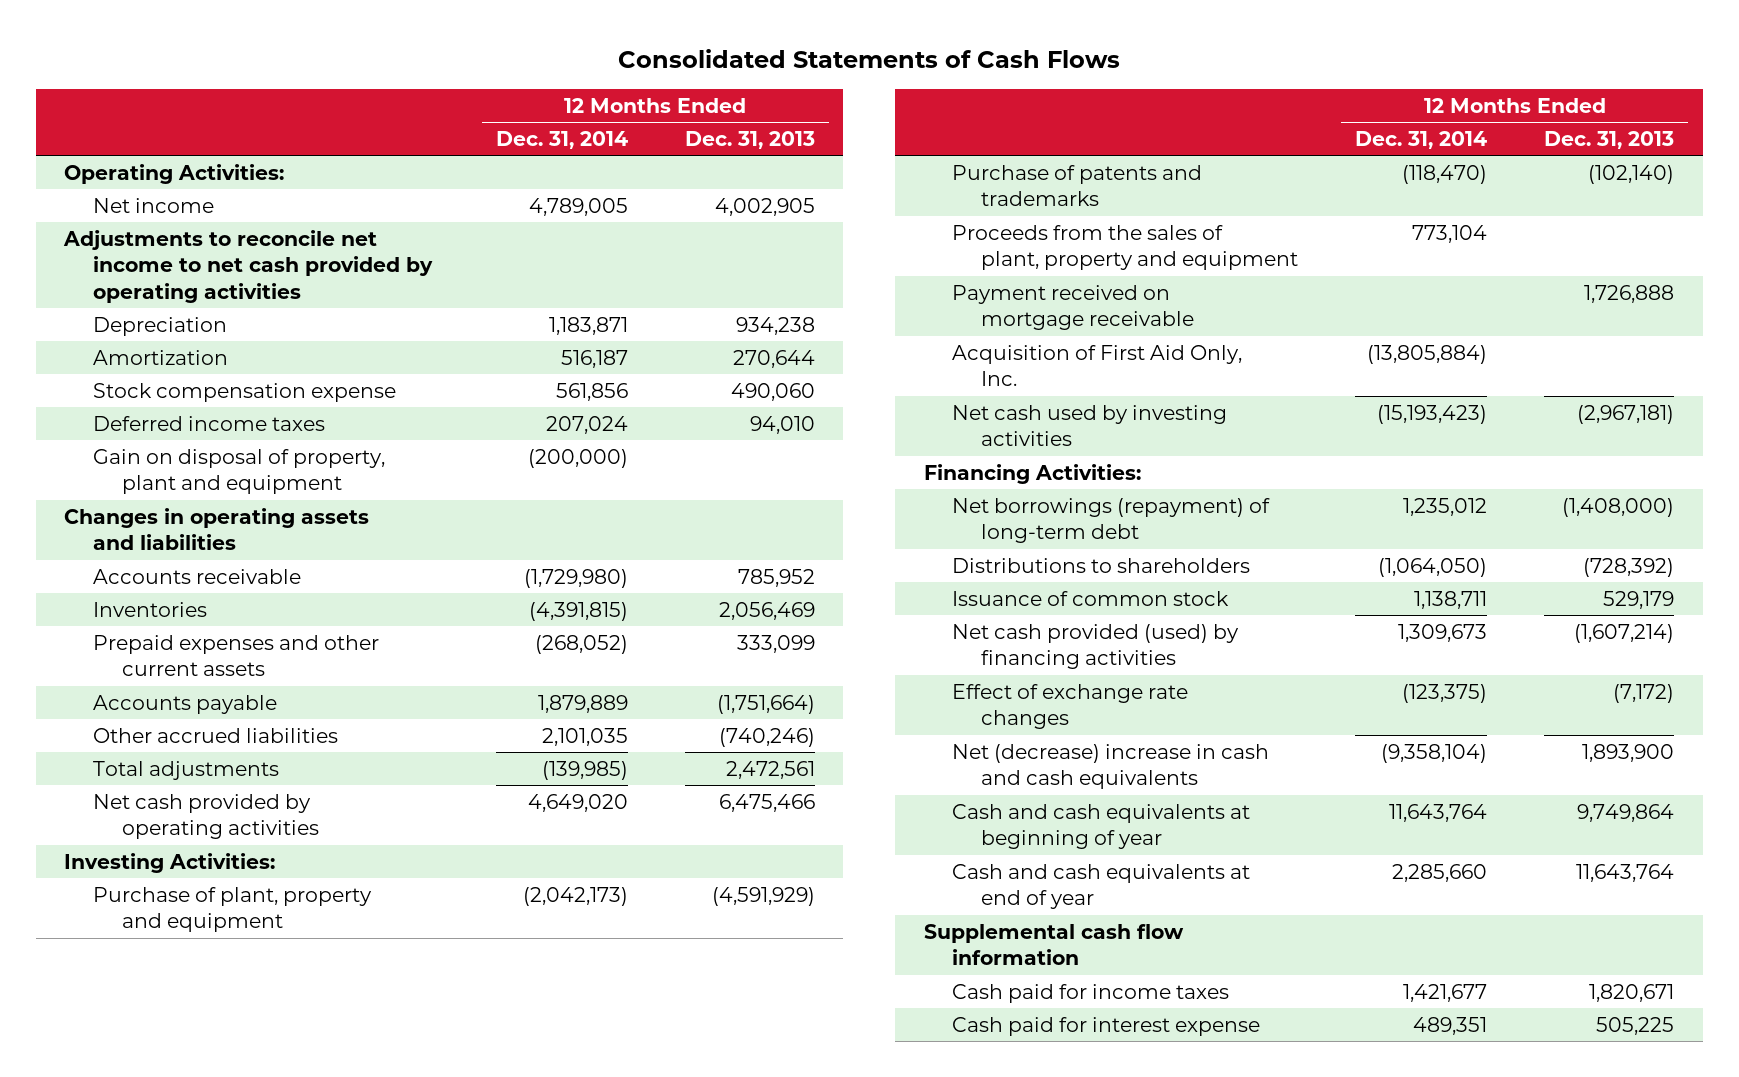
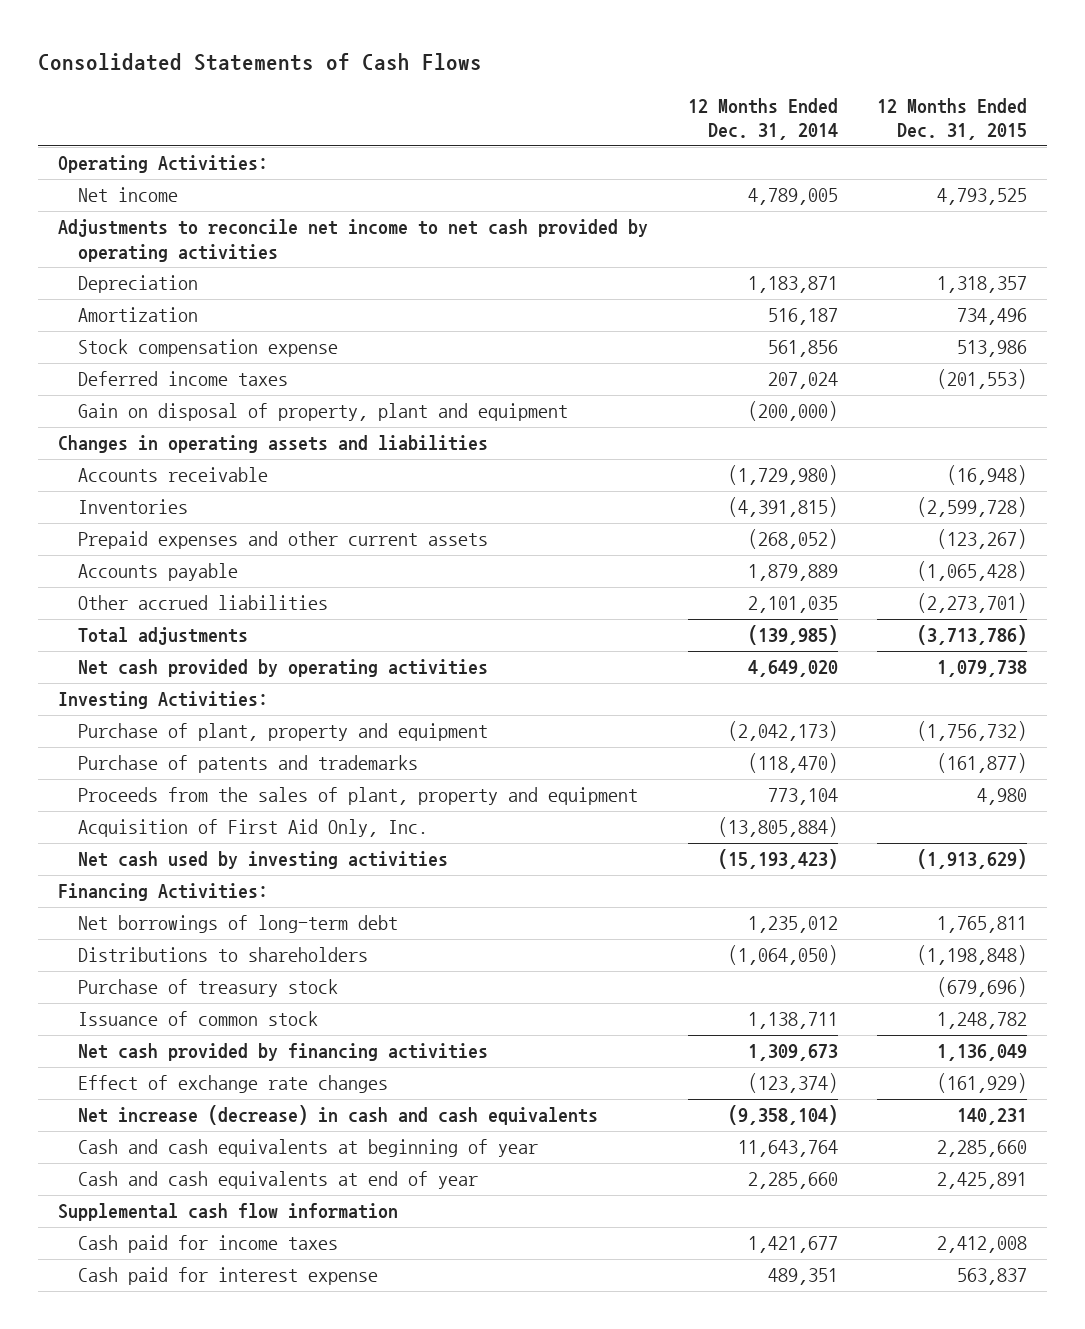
[684,130,815,149] Dec. 31, 2013 -> none
none -> [877,97,1028,141] 12 Months Ended Dec. 31, 2015
[952,284,1195,331] Payment received on mortgage receivable -> none
[952,497,1271,544] Net borrowings (repayment) of long-term debt -> [78,915,399,934] Net borrowings of long-term debt
none -> [78,979,339,998] Purchase of treasury stock
[952,623,1240,670] Net cash provided (used) by financing activities -> [78,1043,489,1062] Net cash provided by financing activities
[1402,683,1488,703] (123,375) -> [747,1073,838,1094] (123,374)
[952,743,1270,790] Net (decrease) increase in cash and cash equivalents -> [78,1105,599,1126] Net increase (decrease) in cash and cash equivalents

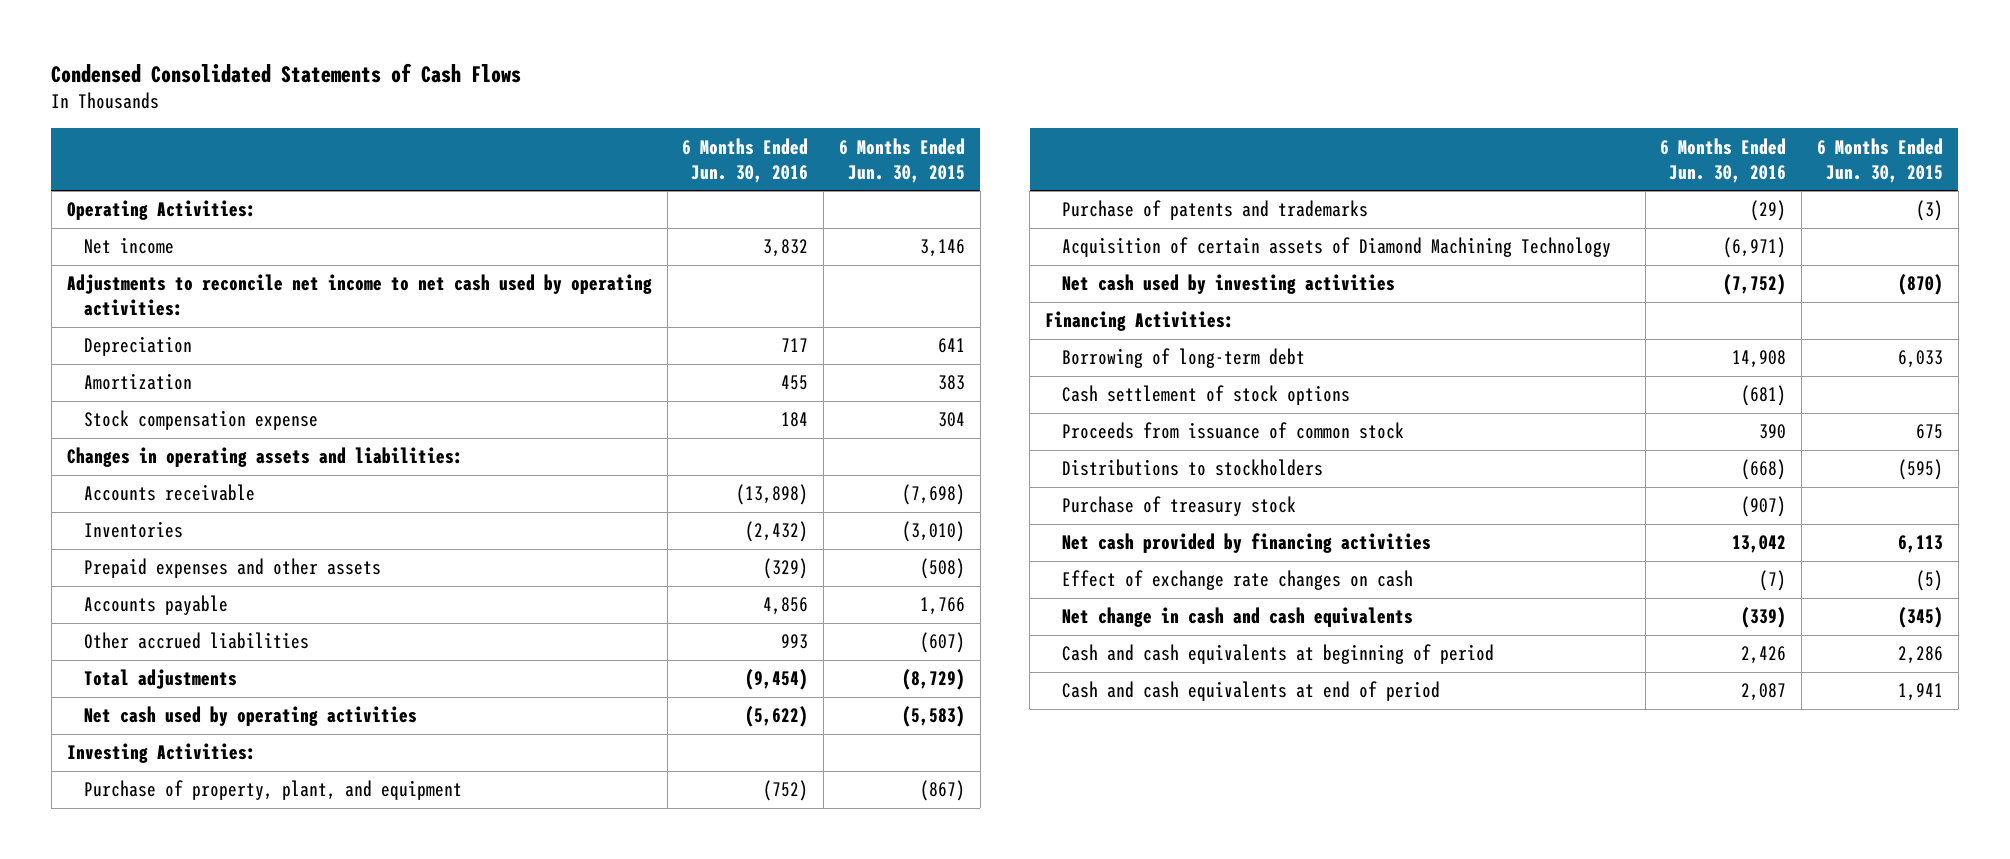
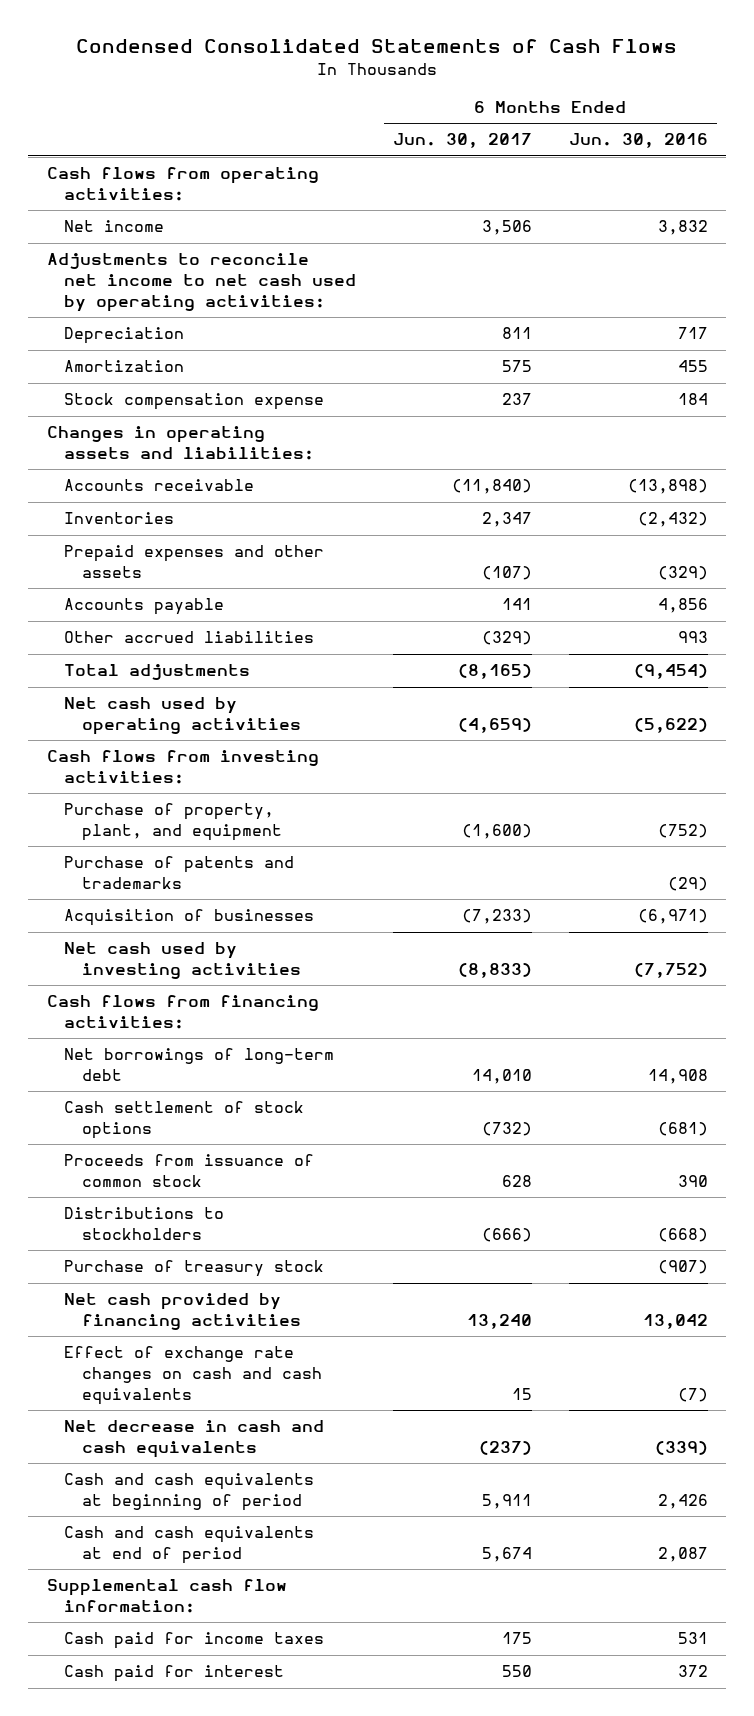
[839,137,966,183] 6 Months Ended Jun. 30, 2015 -> none
none -> [393,133,533,149] Jun. 30, 2017
[66,200,256,221] Operating Activities: -> [46,167,319,201] Cash flows from operating activities:
[66,743,256,764] Investing Activities: -> [46,750,319,784] Cash flows from investing activities:
[1061,237,1611,258] Acquisition of certain assets of Diamond Machining Technology -> [64,909,315,927] Acquisition of businesses
[1044,311,1234,332] Financing Activities: -> [46,995,319,1029] Cash flows from financing activities:
[1061,348,1305,369] Borrowing of long-term debt -> [64,1048,335,1081] Net borrowings of long-term debt
[1061,570,1413,591] Effect of exchange rate changes on cash -> [64,1346,323,1405] Effect of exchange rate changes on cash and cash equivalents
[1061,607,1413,628] Net change in cash and cash equivalents -> [64,1420,325,1458] Net decrease in cash and cash equivalents
none -> [46,1579,287,1613] Supplemental cash flow information:
none -> [64,1632,325,1650] Cash paid for income taxes
none -> [64,1665,285,1683] Cash paid for interest

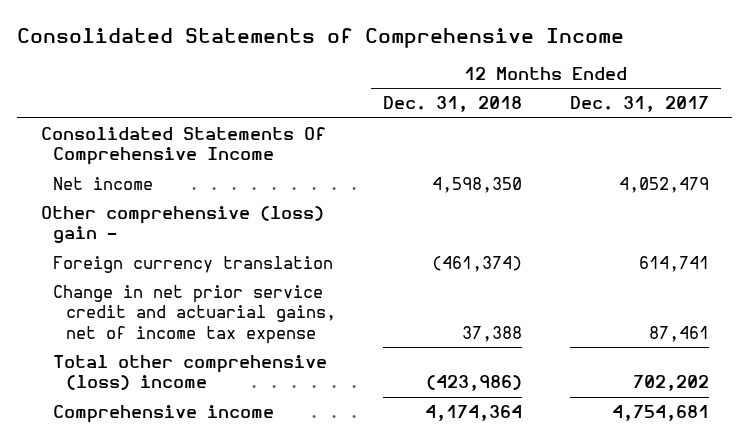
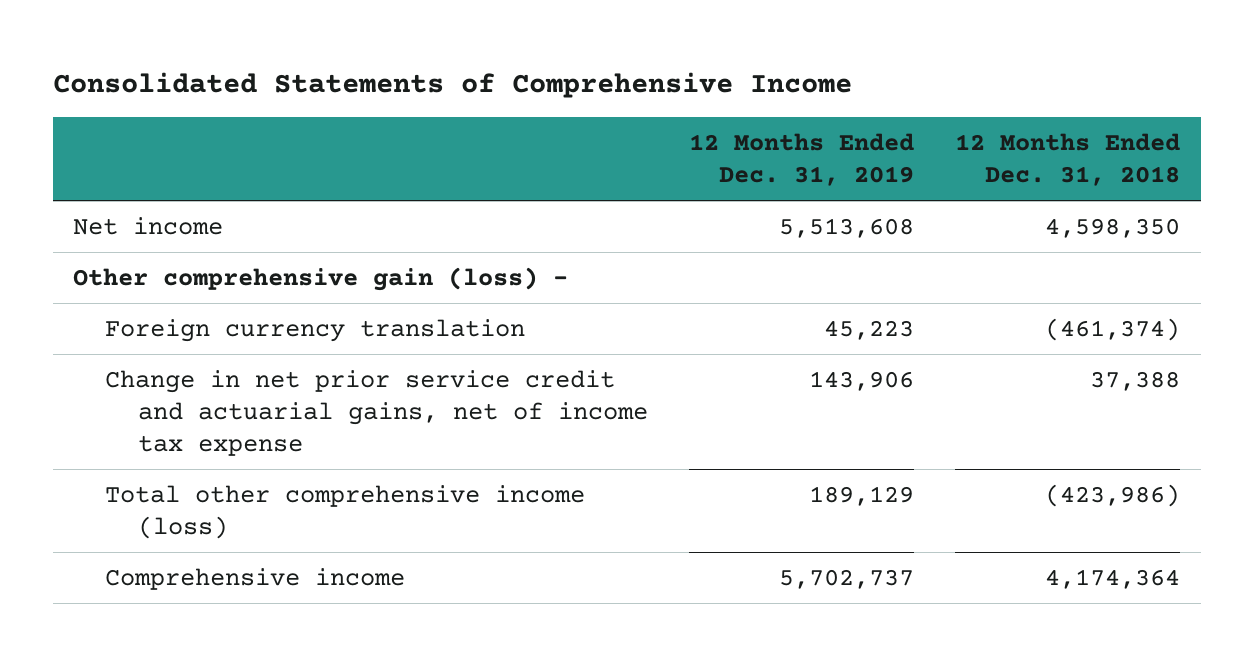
[569,96,709,113] Dec. 31, 2017 -> none
none -> [689,132,915,187] 12 Months Ended Dec. 31, 2019
[40,126,326,166] Consolidated Statements Of Comprehensive Income -> none
[40,205,324,244] Other comprehensive (loss) gain - -> [73,266,569,291] Other comprehensive gain (loss) -
[53,354,328,391] Total other comprehensive (loss) income -> [105,484,586,540] Total other comprehensive income (loss)

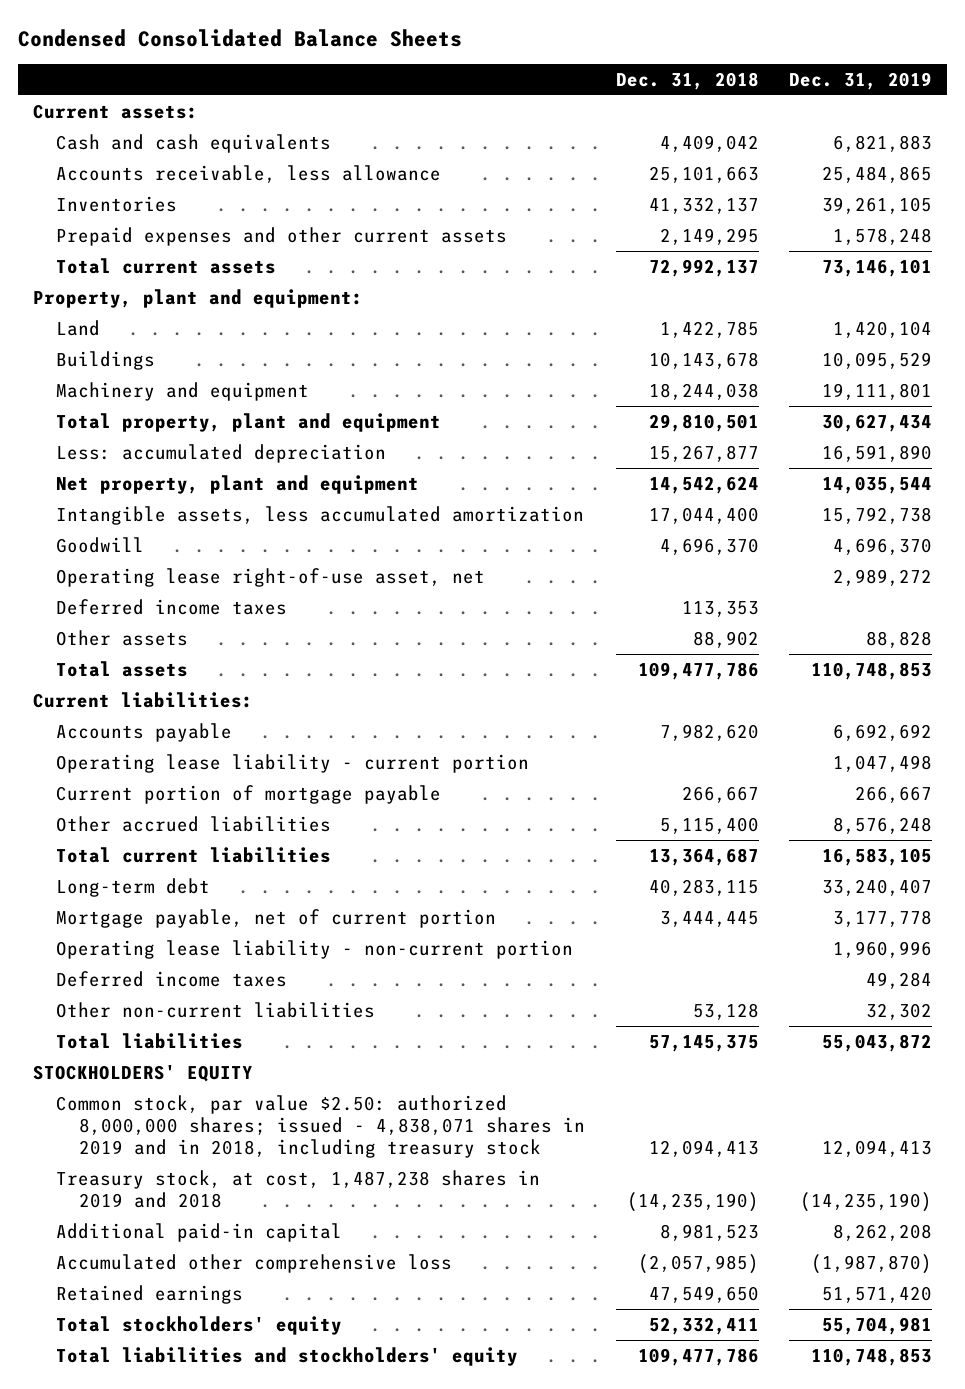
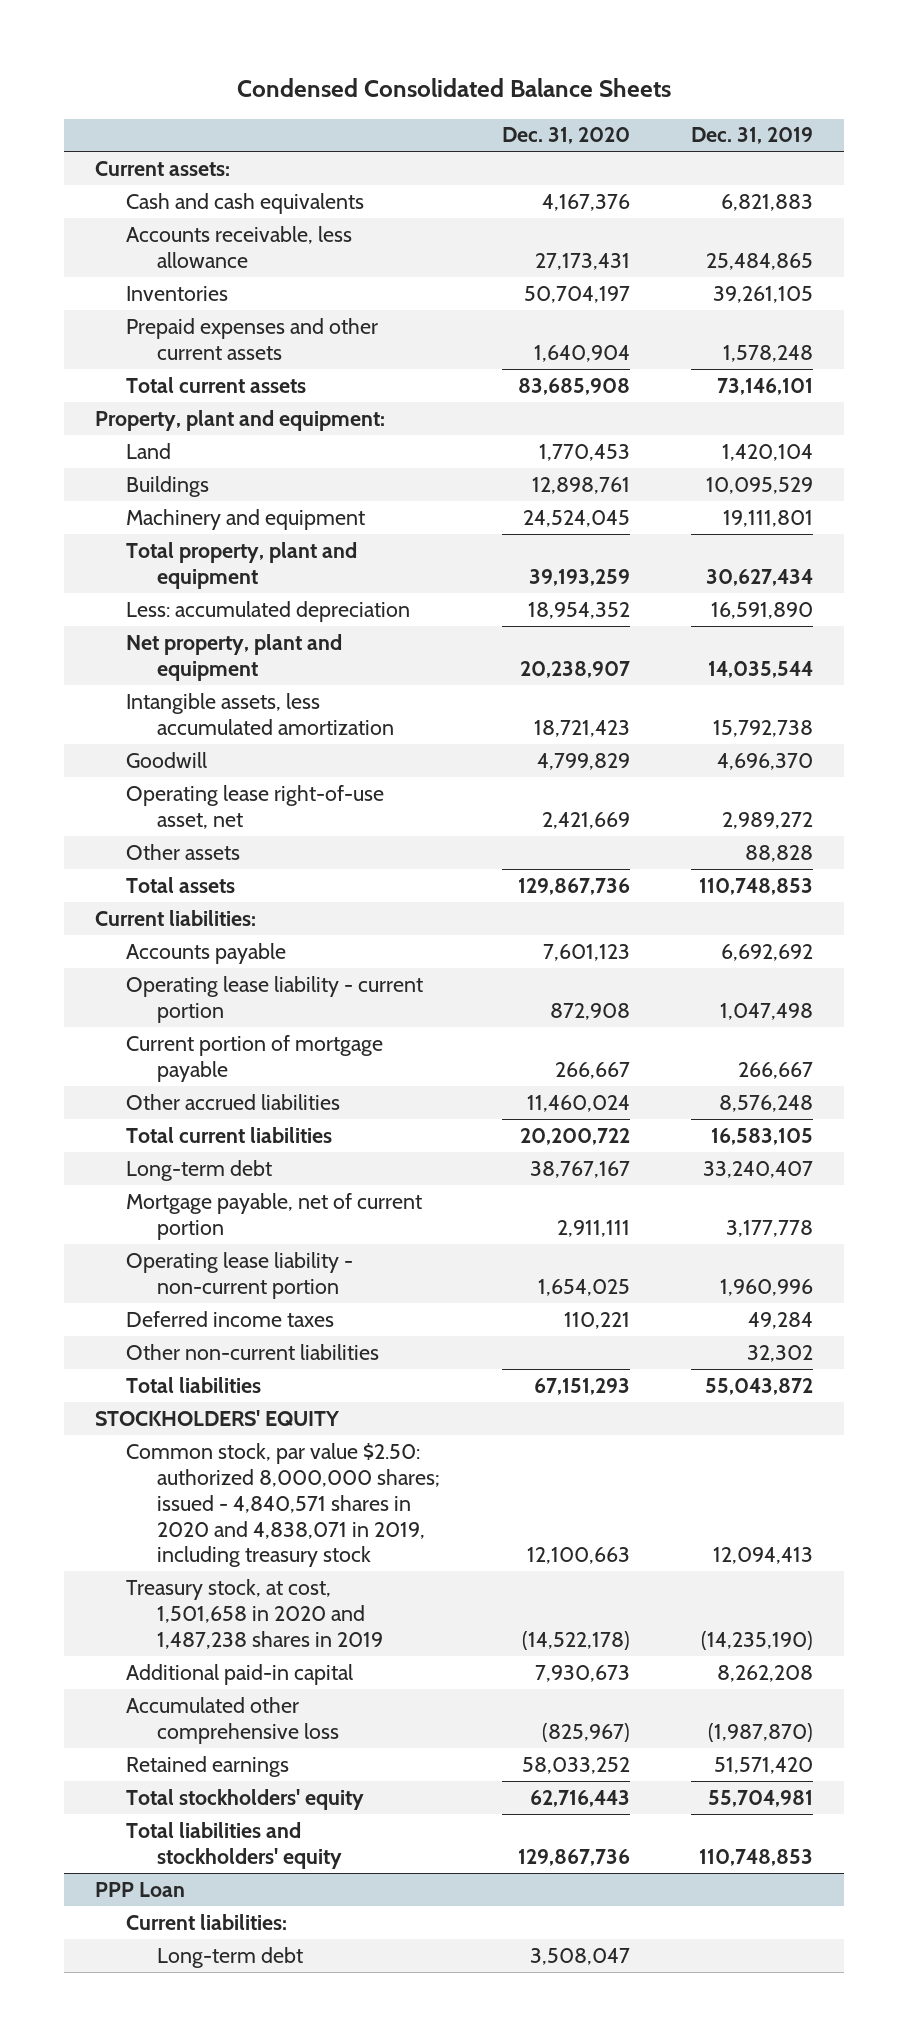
[615,72,759,91] Dec. 31, 2018 -> none
none -> [501,127,630,145] Dec. 31, 2020
[56,598,288,615] Deferred income taxes -> none
[56,1094,586,1159] Common stock, par value $2.50: authorized 8,000,000 shares; issued - 4,838,071 shares in 2019 and in 2018, including treasury stock -> [125,1442,440,1568] Common stock, par value $2.50: authorized 8,000,000 shares; issued - 4,840,571 shares in 2020 and 4,838,071 in 2019, including treasury stock
[56,1169,541,1209] Treasury stock, at cost, 1,487,238 shares in 2019 and 2018 -> [125,1578,383,1649] Treasury stock, at cost, 1,501,658 in 2020 and 1,487,238 shares in 2019
none -> [94,1881,185,1897] PPP Loan
none -> [125,1913,287,1930] Current liabilities:
none -> [156,1946,303,1968] Long-term debt

